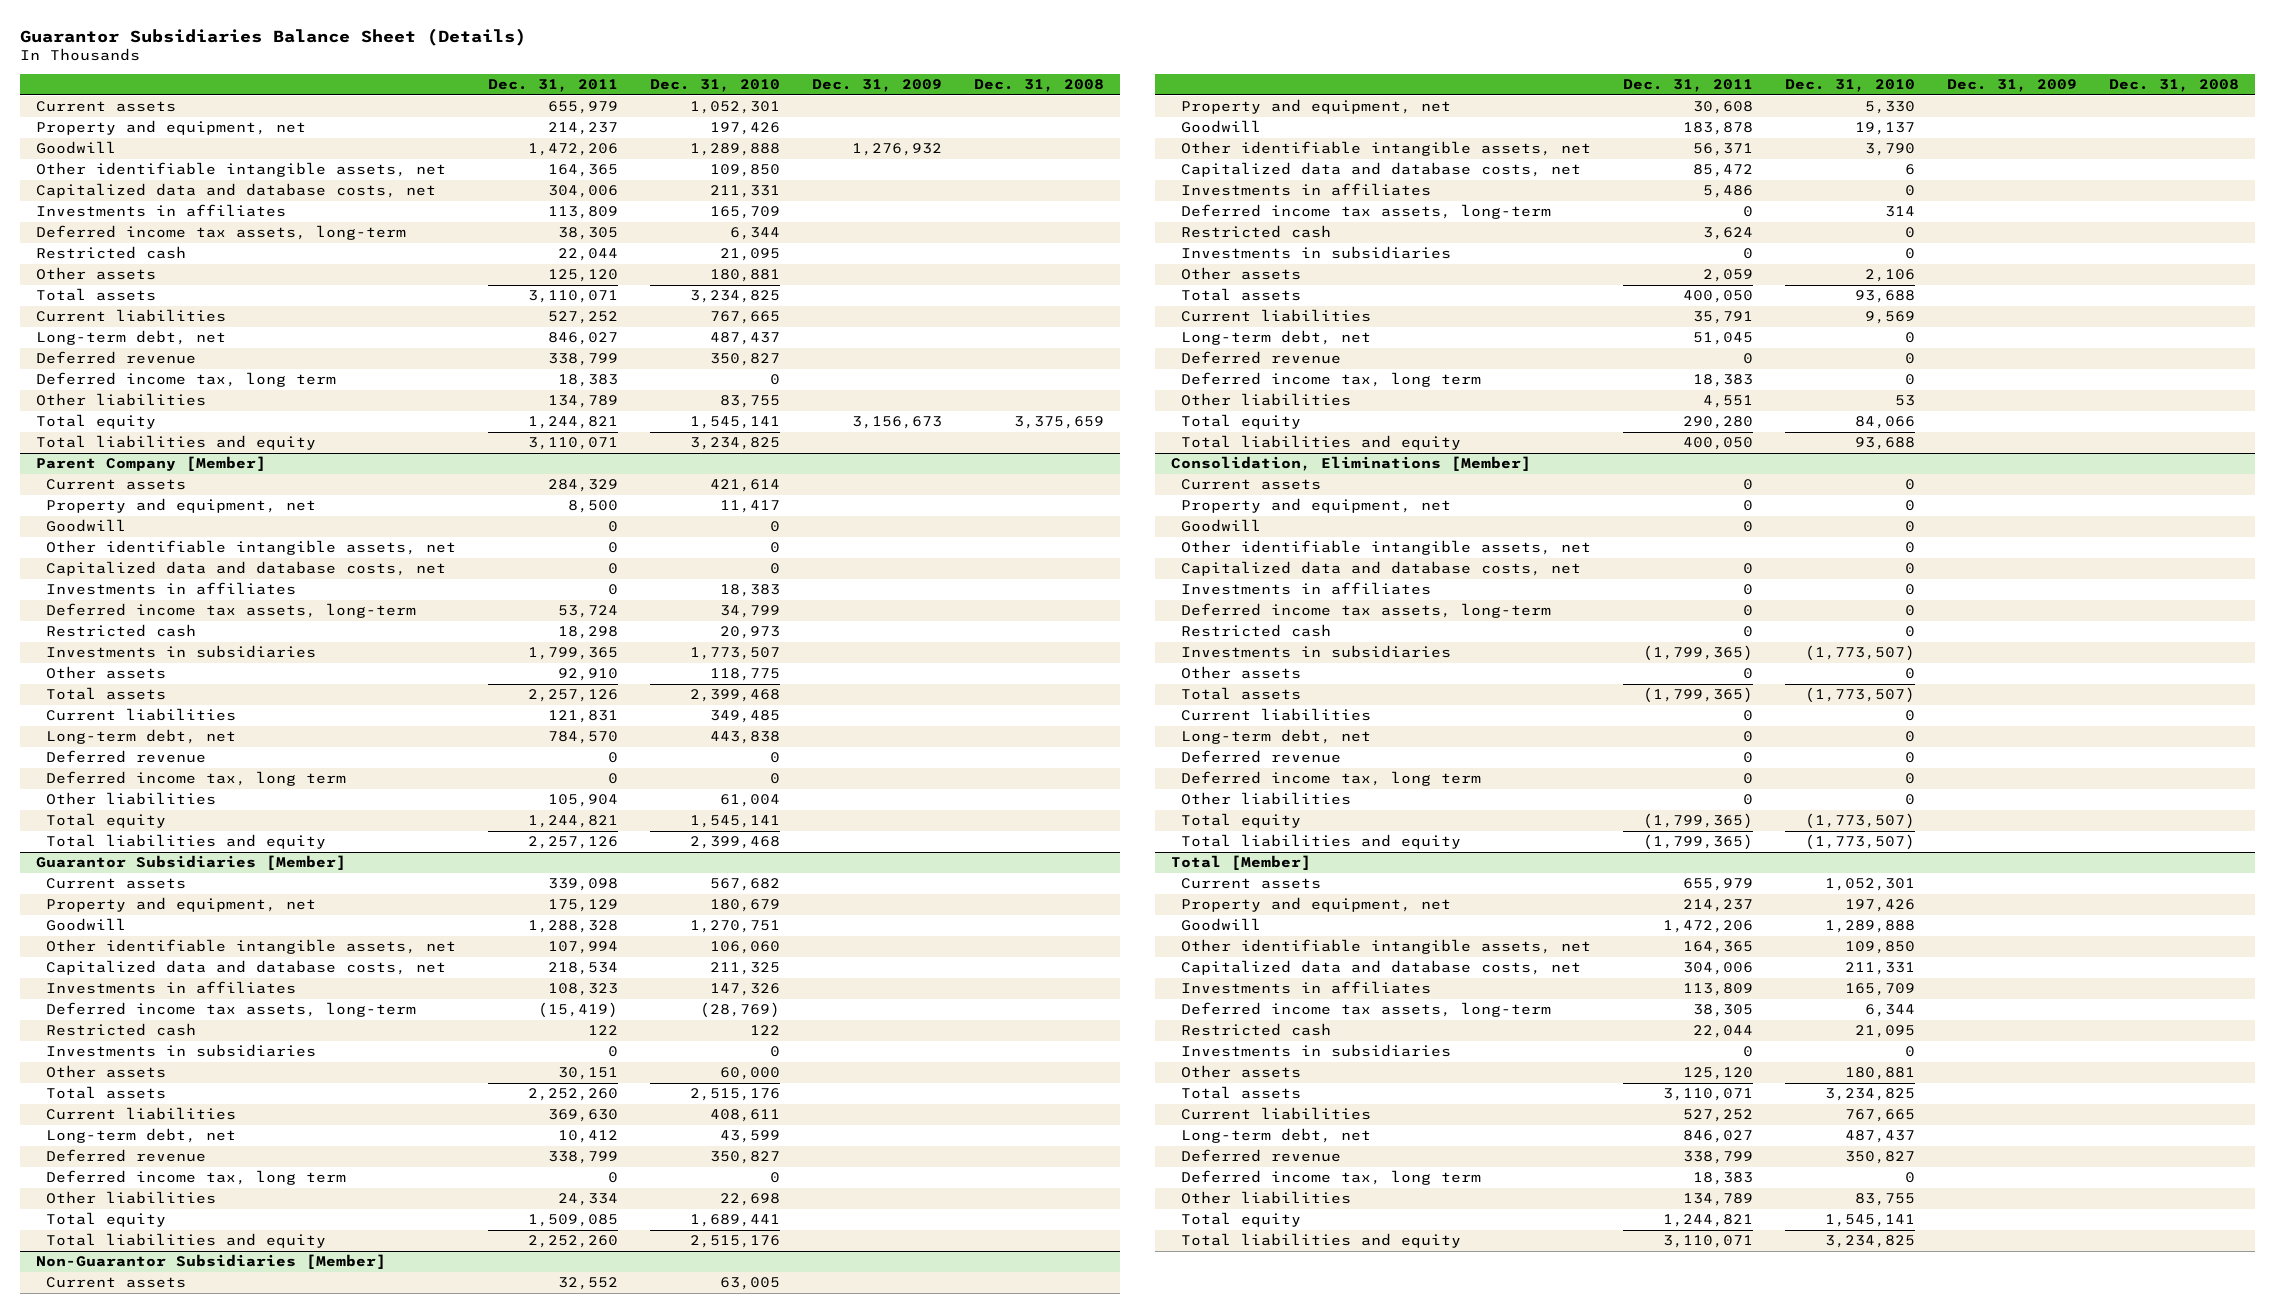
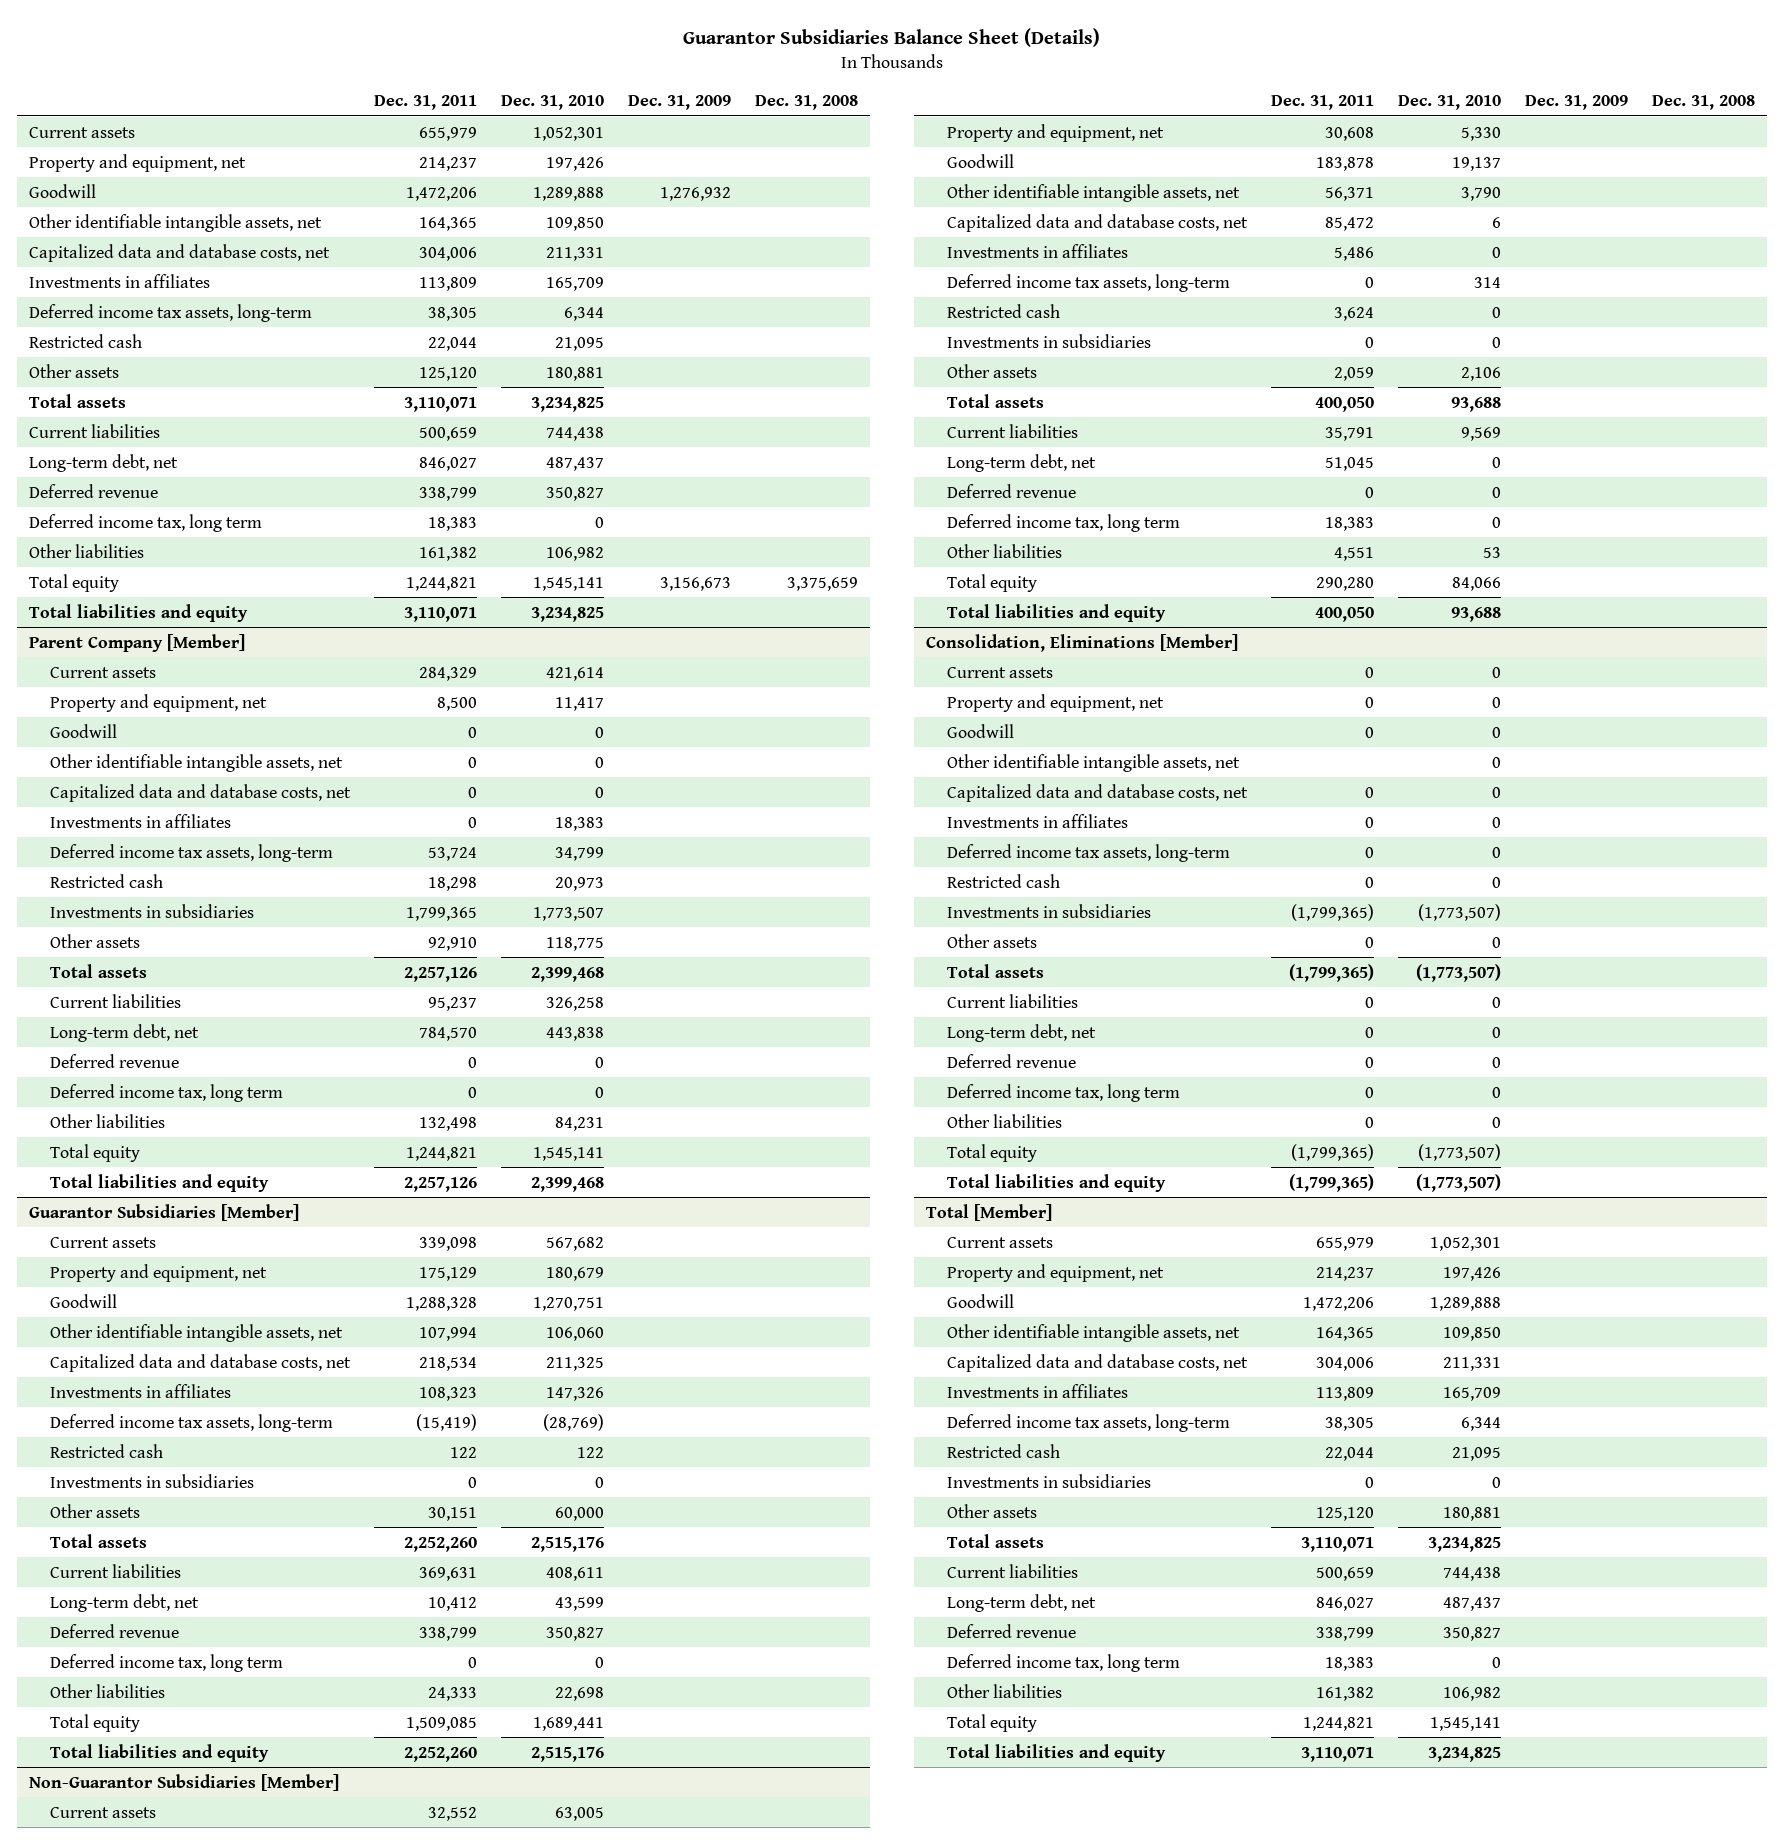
[548,311,619,325] 527,252 -> [419,426,478,441] 500,659
[710,311,781,325] 767,665 -> [546,426,605,441] 744,438
[548,395,619,409] 134,789 -> [419,546,478,561] 161,382
[720,395,781,409] 83,755 -> [546,546,605,561] 106,982
[548,710,619,724] 121,831 -> [428,996,478,1011] 95,237
[710,710,781,724] 349,485 -> [546,996,605,1011] 326,258
[548,794,619,808] 105,904 -> [419,1116,478,1131] 132,498
[720,794,781,808] 61,004 -> [555,1116,605,1131] 84,231
[548,1109,619,1123] 369,630 -> [419,1566,478,1581] 369,631
[558,1193,619,1207] 24,334 -> [428,1686,478,1701] 24,333
[1682,1109,1753,1123] 527,252 -> [1316,1566,1375,1581] 500,659
[1844,1109,1915,1123] 767,665 -> [1443,1566,1502,1581] 744,438
[1682,1193,1753,1207] 134,789 -> [1316,1686,1375,1701] 161,382
[1854,1193,1915,1207] 83,755 -> [1443,1686,1502,1701] 106,982

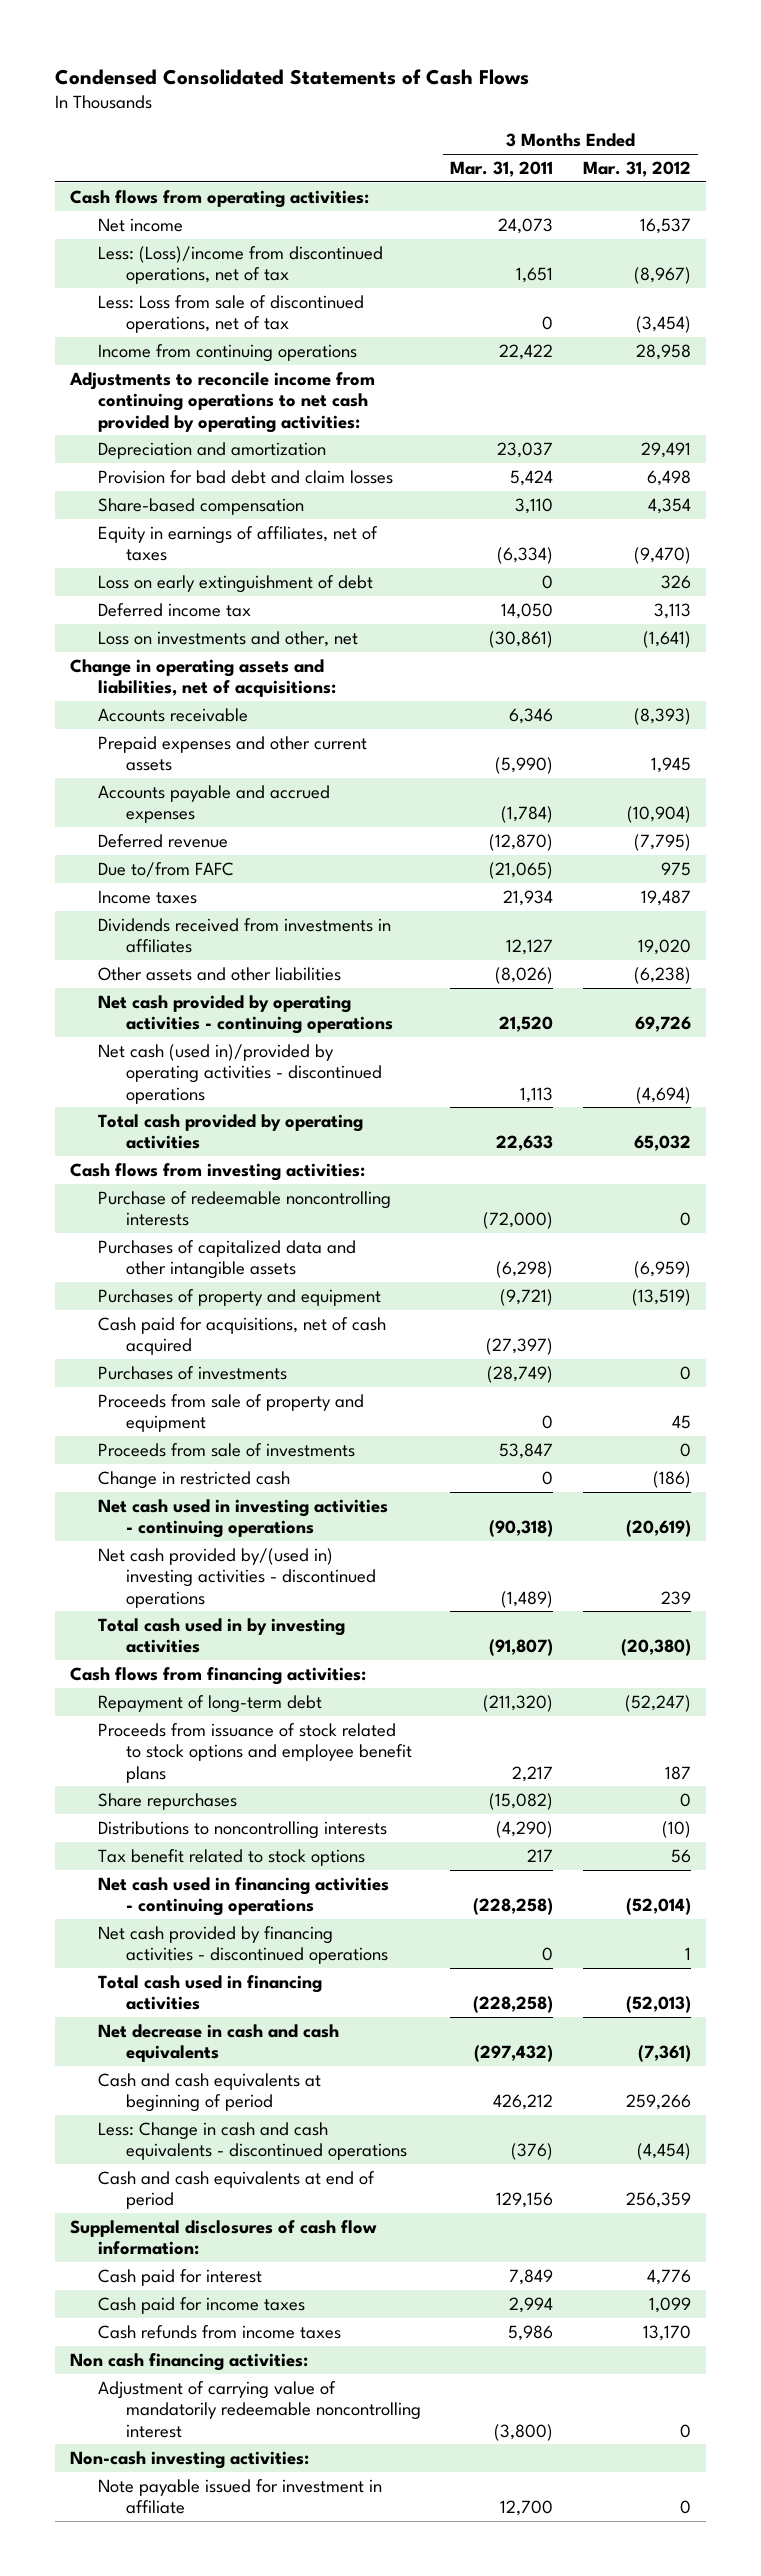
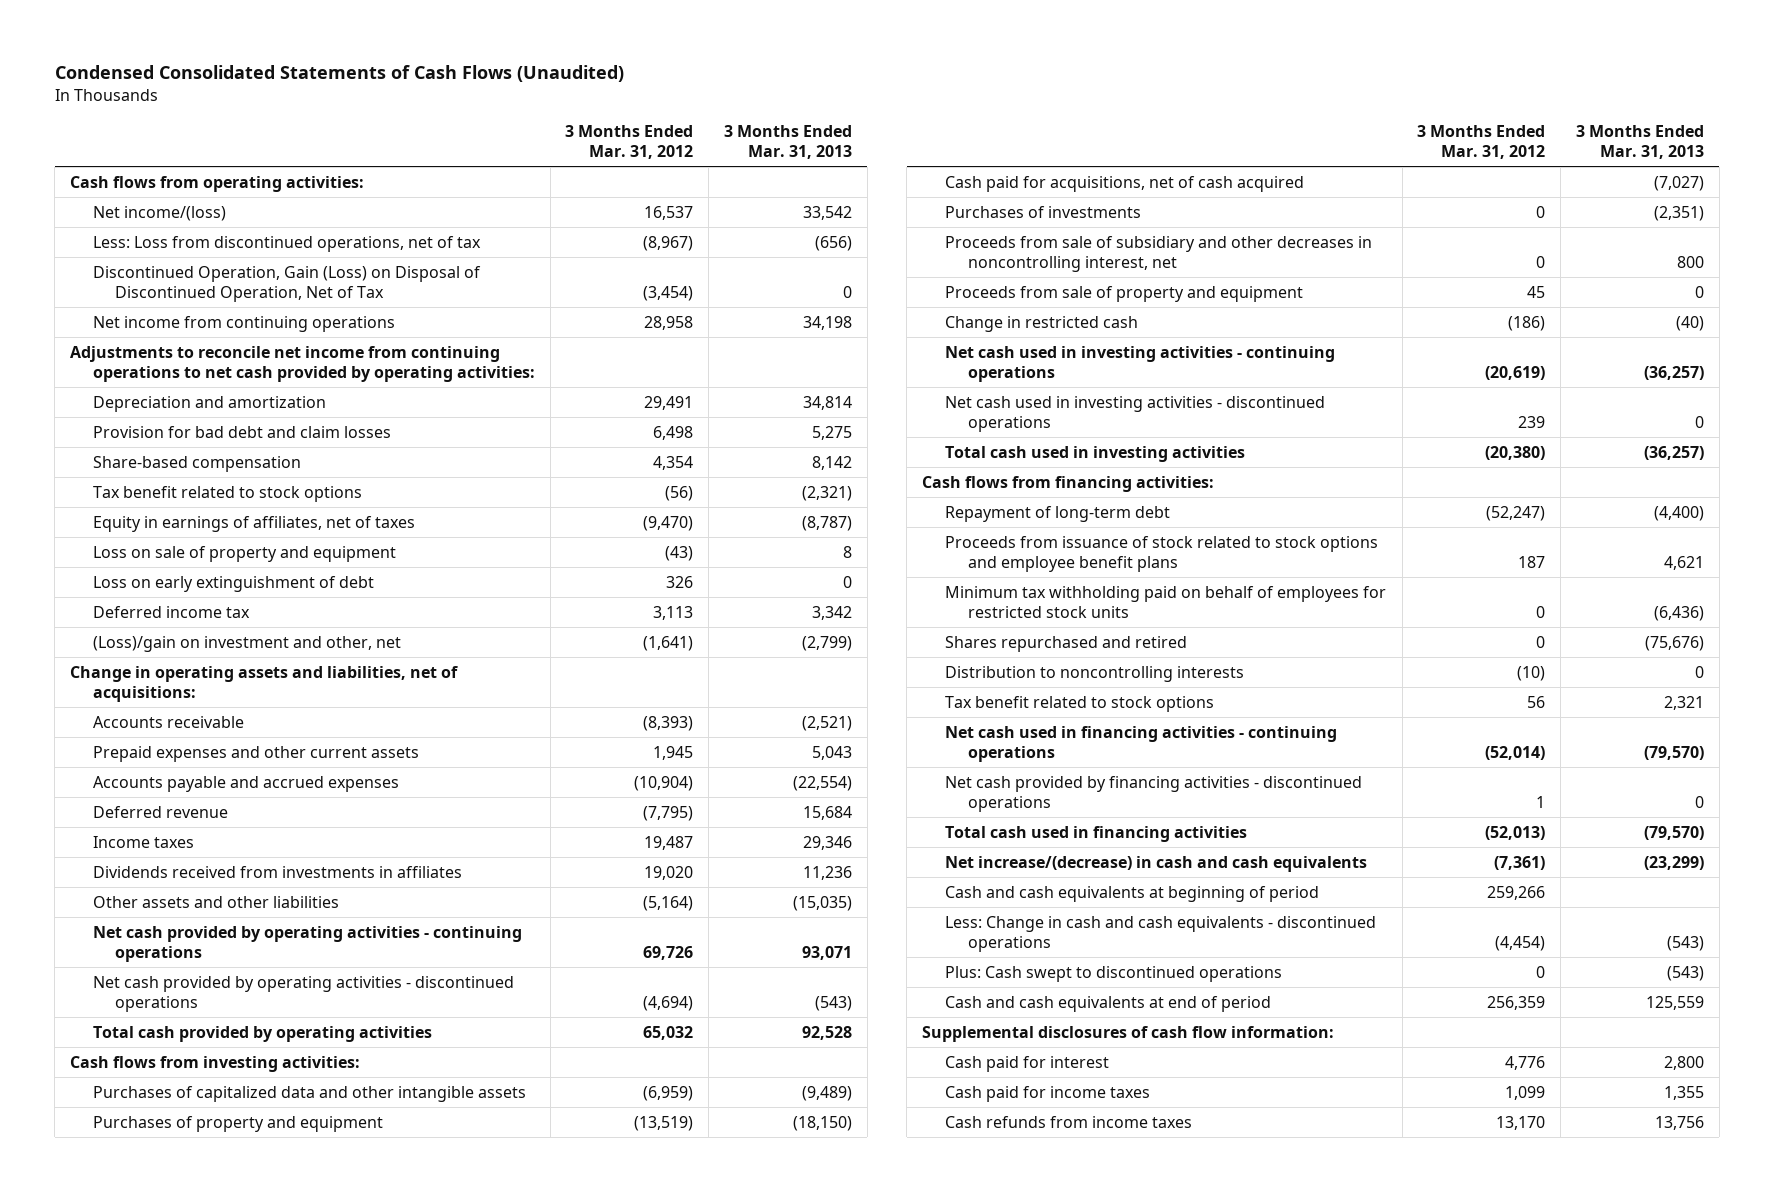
[55,68,530,85] Condensed Consolidated Statements of Cash Flows -> [54,65,624,83] Condensed Consolidated Statements of Cash Flows (Unaudited)
[450,161,554,178] Mar. 31, 2011 -> none
none -> [724,125,853,159] 3 Months Ended Mar. 31, 2013
[97,217,183,232] Net income -> [92,205,226,221] Net income/(loss)
[97,245,383,285] Less: (Loss)/income from discontinued operations, net of tax -> [92,235,481,252] Less: Loss from discontinued operations, net of tax
[97,294,364,334] Less: Loss from sale of discontinued operations, net of tax -> [92,265,481,302] Discontinued Operation, Gain (Loss) on Disposal of Discontinued Operation, Net of Tax
[97,343,357,362] Income from continuing operations -> [92,315,395,332] Net income from continuing operations
[68,371,375,433] Adjustments to reconcile income from continuing operations to net cash provided by operating activities: -> [70,345,535,382] Adjustments to reconcile net income from continuing operations to net cash provided by operating activities:
none -> [92,485,362,502] Tax benefit related to stock options
none -> [92,545,396,562] Loss on sale of property and equipment
[97,630,358,647] Loss on investments and other, net -> [92,635,401,652] (Loss)/gain on investment and other, net
[97,861,234,877] Due to/from FAFC -> none
[634,966,692,984] (6,238) -> [643,895,694,911] (5,164)
[97,1043,382,1104] Net cash (used in)/provided by operating activities - discontinued operations -> [92,975,514,1012] Net cash provided by operating activities - discontinued operations
[97,1190,391,1227] Purchase of redeemable noncontrolling interests -> none
none -> [944,235,1372,272] Proceeds from sale of subsidiary and other decreases in noncontrolling interest, net
[97,1442,355,1457] Proceeds from sale of investments -> none
[97,1547,376,1608] Net cash provided by/(used in) investing activities - discontinued operations -> [944,395,1325,432] Net cash used in investing activities - discontinued operations
[97,1617,345,1654] Total cash used in by investing activities -> [944,445,1245,462] Total cash used in investing activities
none -> [944,585,1386,618] Minimum tax withholding paid on behalf of employees for restricted stock units
[97,1792,237,1810] Share repurchases -> [944,635,1187,652] Shares repurchased and retired
[97,1820,387,1839] Distributions to noncontrolling interests -> [944,665,1244,682] Distribution to noncontrolling interests
[97,2023,339,2063] Net decrease in cash and cash equivalents -> [944,855,1367,872] Net increase/(decrease) in cash and cash equivalents
none -> [944,965,1282,982] Plus: Cash swept to discontinued operations
[69,2352,308,2371] Non cash financing activities: -> none
[97,2380,421,2438] Adjustment of carrying value of mandatorily redeemable noncontrolling interest -> none
[69,2450,309,2469] Non-cash investing activities: -> none
[97,2478,382,2515] Note payable issued for investment in affiliate -> none

